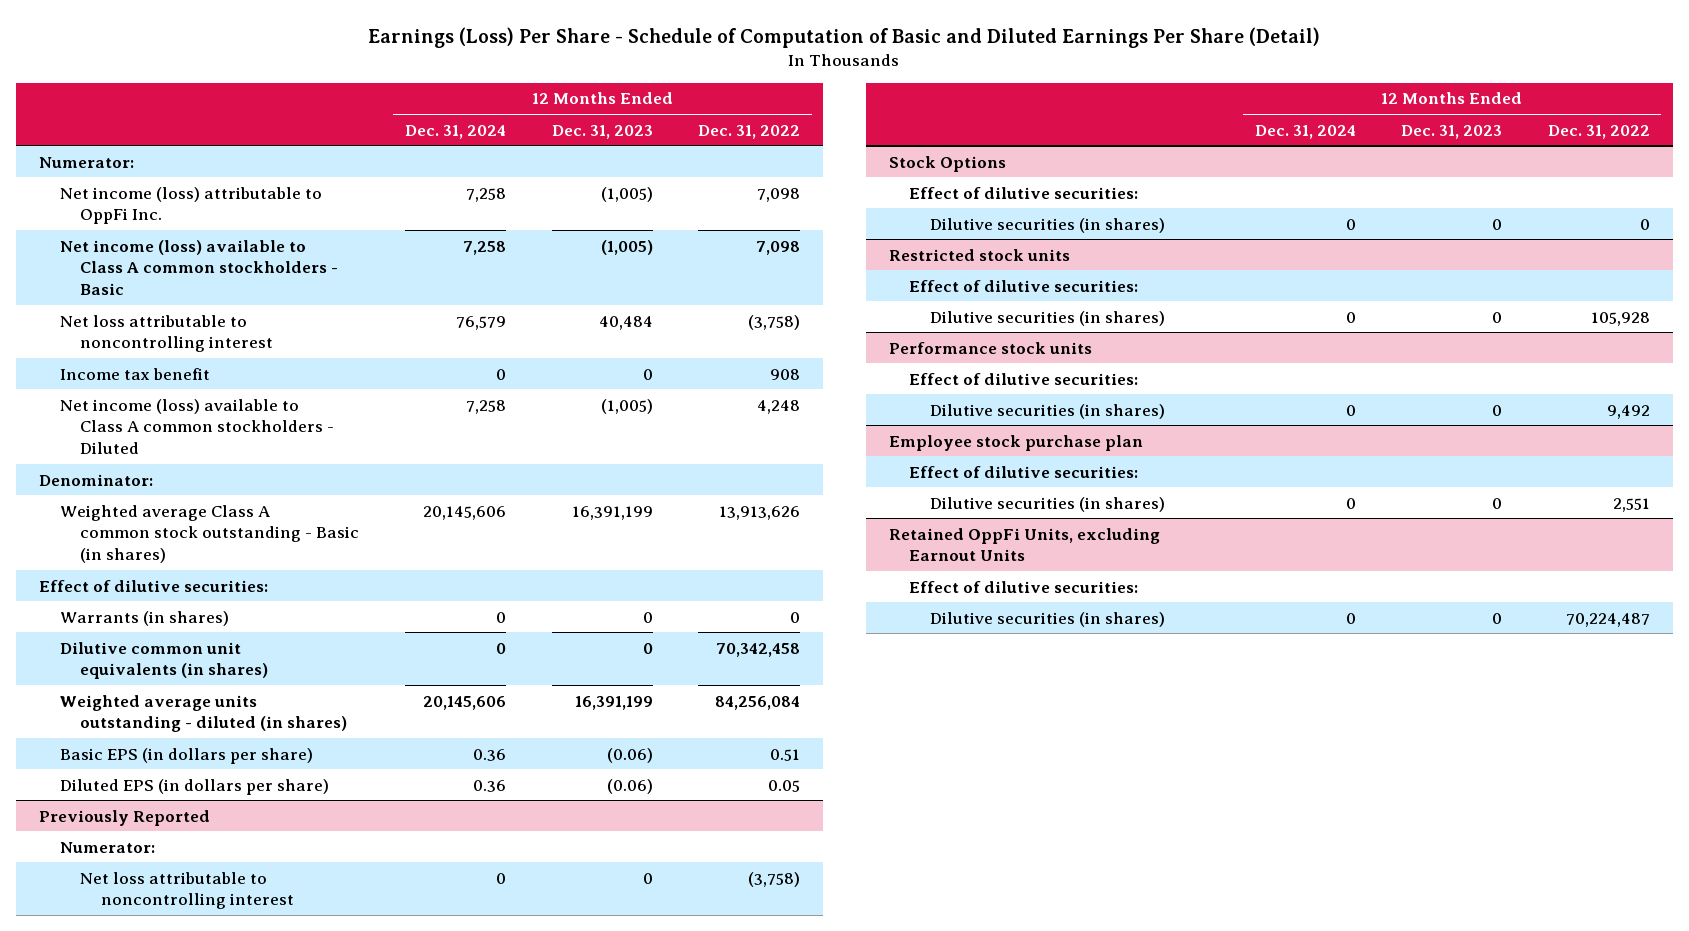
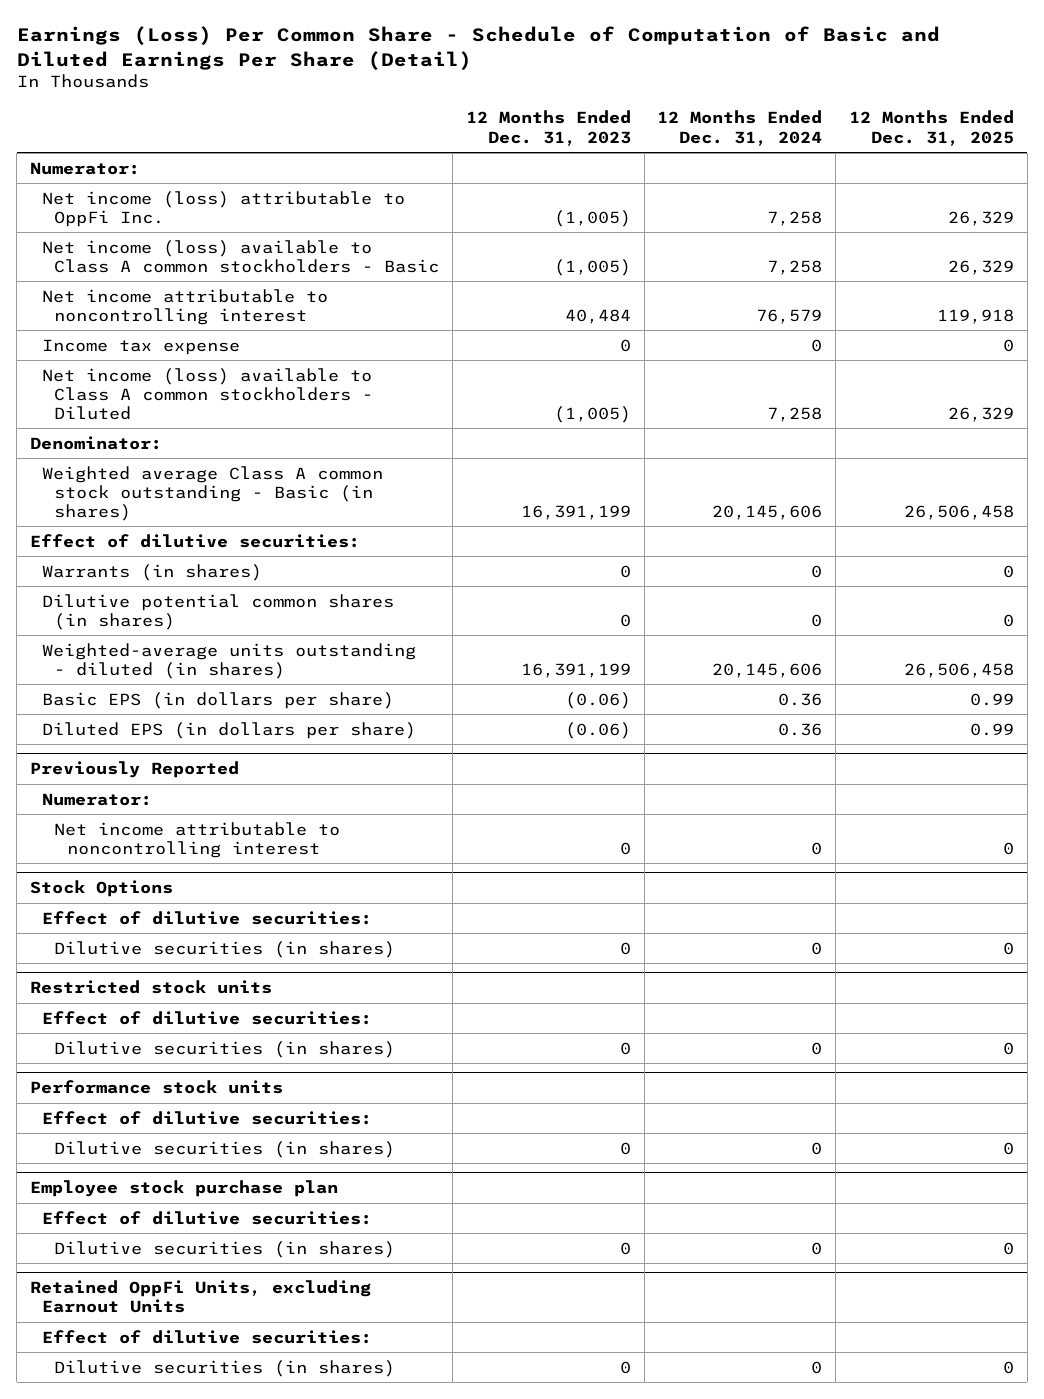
[368,26,1321,48] Earnings (Loss) Per Share - Schedule of Computation of Basic and Diluted Earnings Per Share (Detail) -> [16,26,940,70] Earnings (Loss) Per Common Share - Schedule of Computation of Basic and Diluted Earnings Per Share (Detail)
[698,124,801,139] Dec. 31, 2022 -> none
none -> [849,110,1015,146] 12 Months Ended Dec. 31, 2025
[59,314,274,353] Net loss attributable to noncontrolling interest -> [42,288,329,325] Net income attributable to noncontrolling interest
[59,367,210,380] Income tax benefit -> [42,338,241,355] Income tax expense
[59,641,269,680] Dilutive common unit equivalents (in shares) -> [42,593,395,630] Dilutive potential common shares (in shares)
[59,694,348,733] Weighted average units outstanding - diluted (in shares) -> [42,642,417,679] Weighted-average units outstanding - diluted (in shares)
[80,871,294,910] Net loss attributable to noncontrolling interest -> [54,821,341,858] Net income attributable to noncontrolling interest

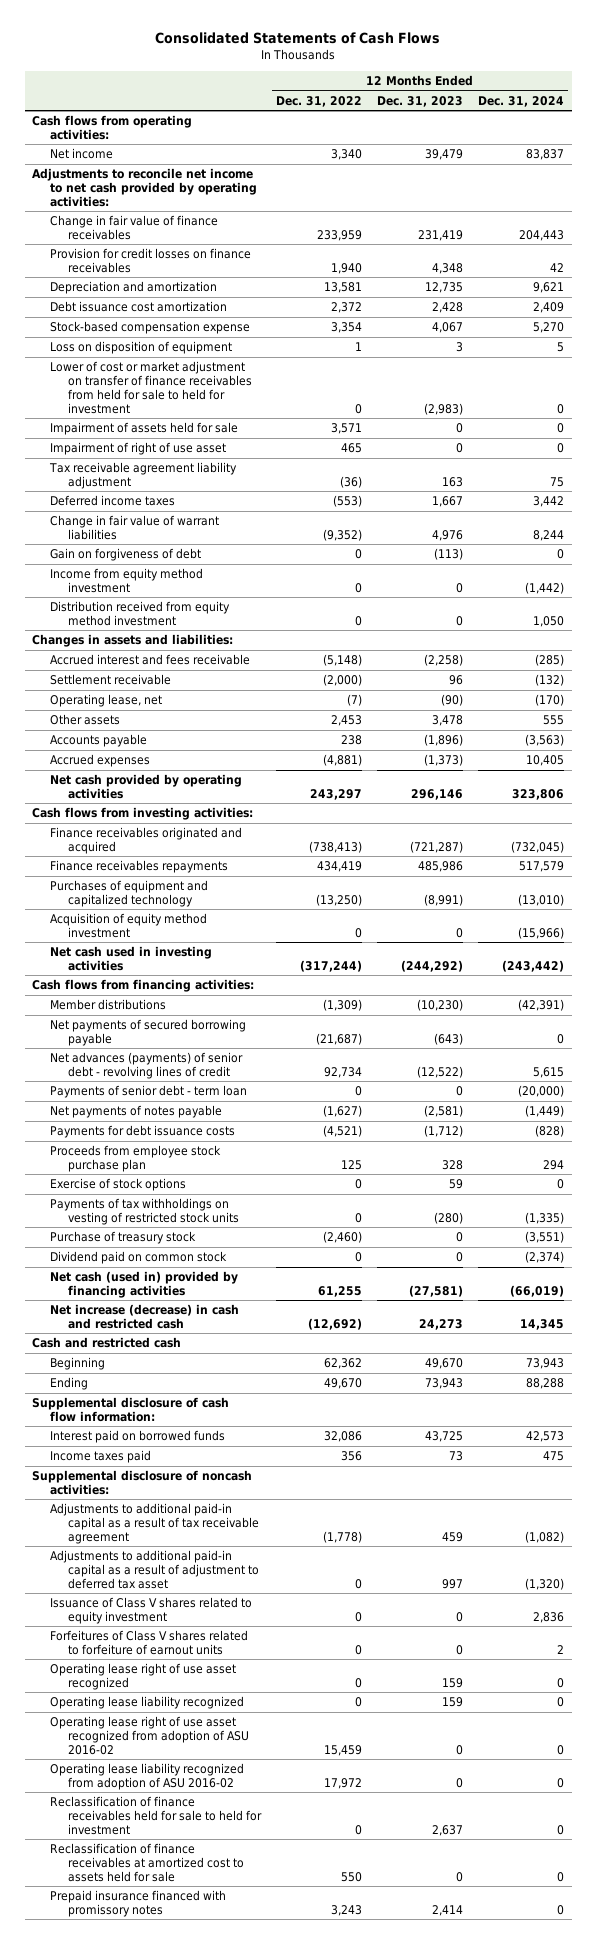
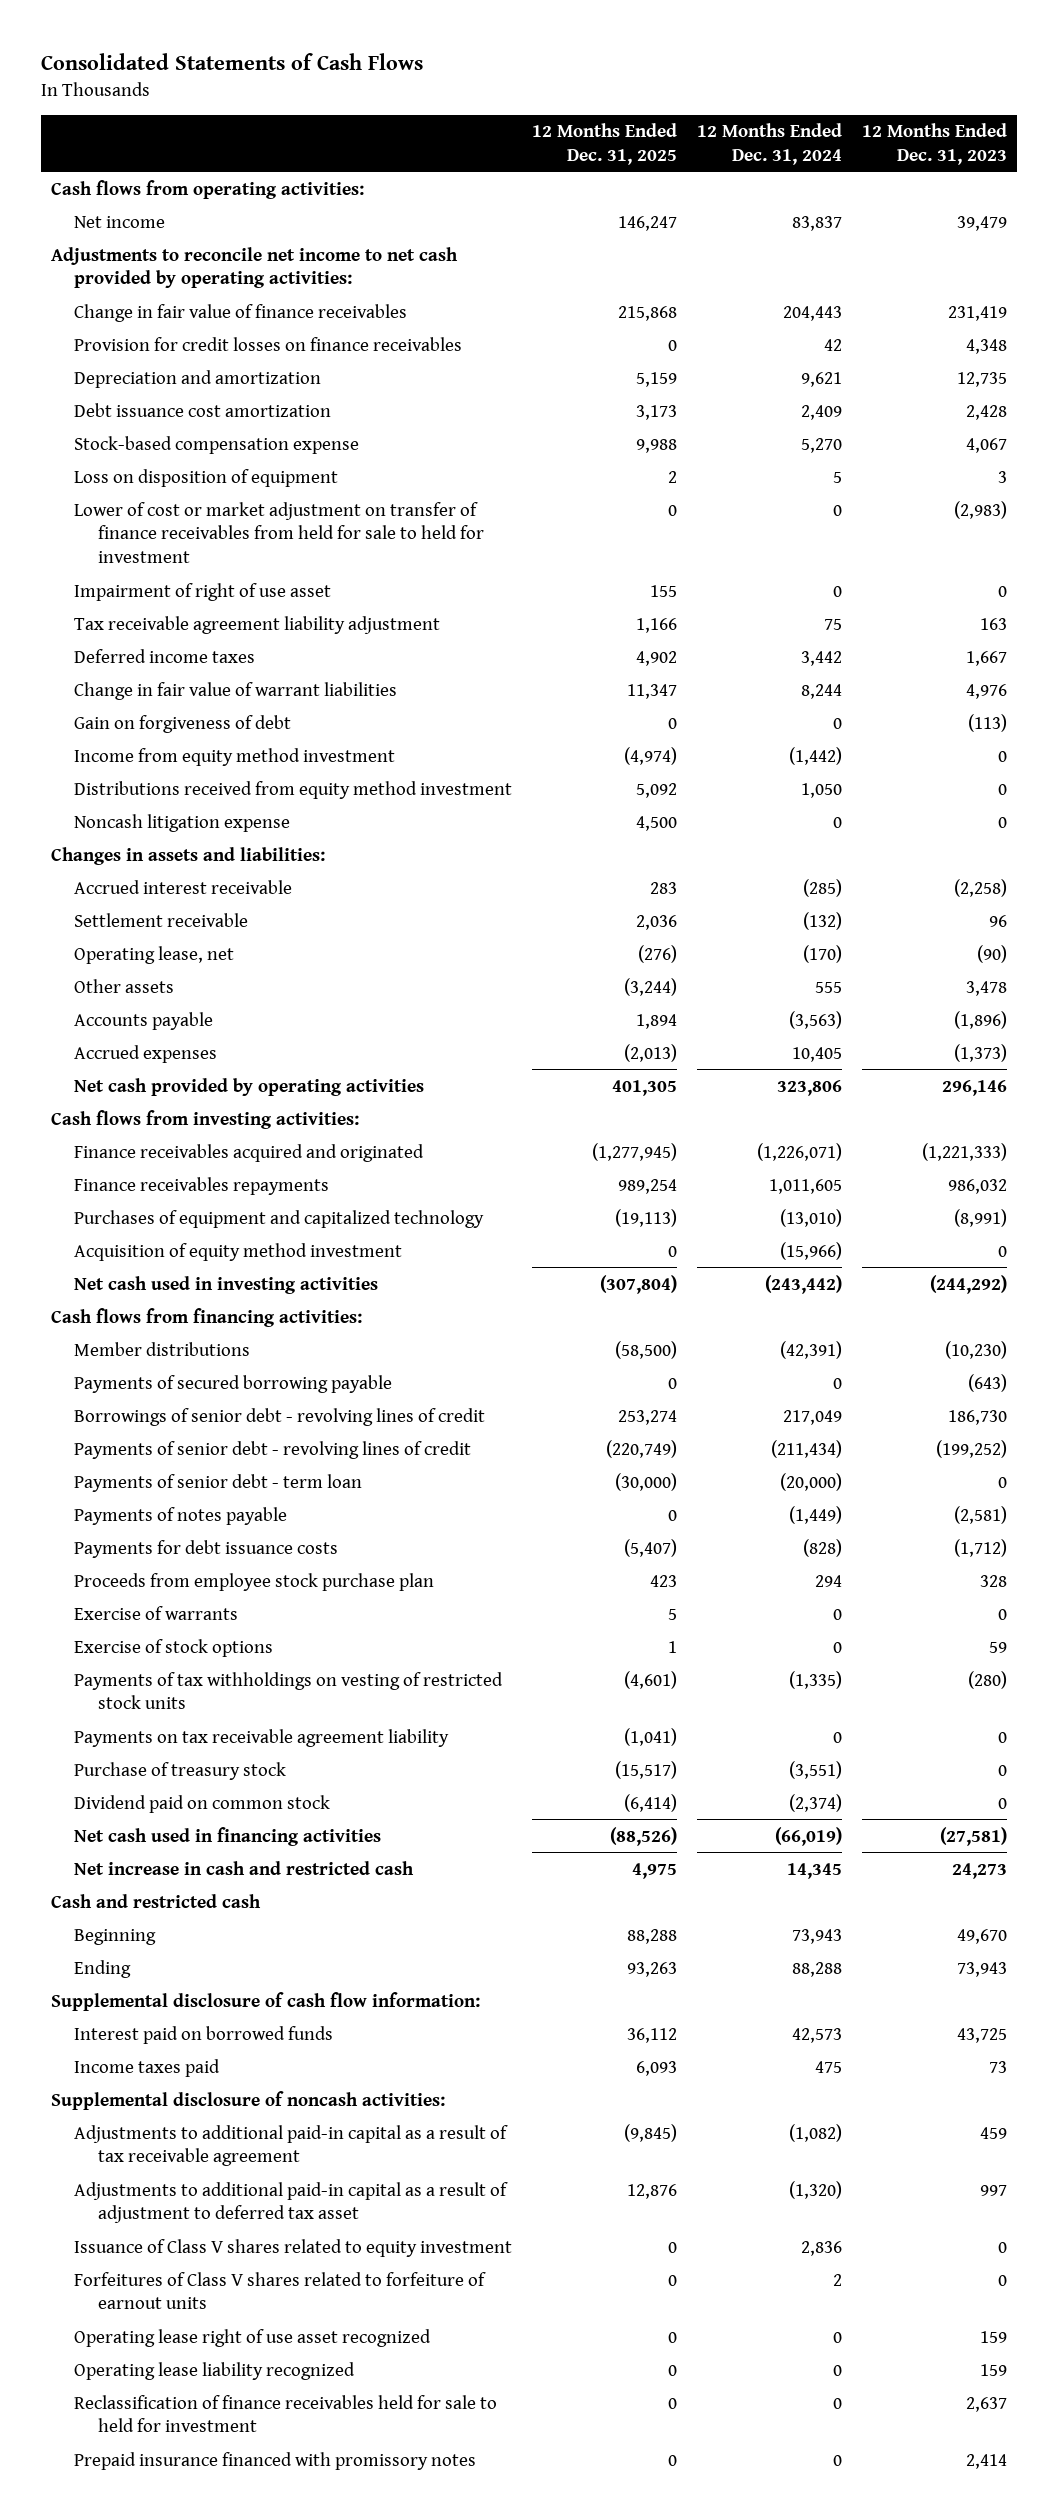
[275,95,362,107] Dec. 31, 2022 -> none
none -> [532,123,678,165] 12 Months Ended Dec. 31, 2025
[50,422,239,436] Impairment of assets held for sale -> none
[50,601,231,626] Distribution received from equity method investment -> [74,780,513,799] Distributions received from equity method investment
none -> [74,813,291,832] Noncash litigation expense
[50,654,251,666] Accrued interest and fees receivable -> [74,879,293,894] Accrued interest receivable
[50,827,243,854] Finance receivables originated and acquired -> [74,1143,425,1162] Finance receivables acquired and originated
[409,840,463,853] (721,287) -> [922,1142,1008,1161] (1,221,333)
[511,840,565,853] (732,045) -> [757,1142,843,1161] (1,226,071)
[417,861,463,873] 485,986 -> [948,1178,1008,1194] 986,032
[519,861,565,873] 517,579 -> [769,1178,843,1194] 1,011,605
[50,1019,247,1046] Net payments of secured borrowing payable -> [74,1374,393,1393] Payments of secured borrowing payable
none -> [74,1407,486,1426] Borrowings of senior debt - revolving lines of credit
[50,1052,244,1079] Net advances (payments) of senior debt - revolving lines of credit -> [74,1440,472,1459] Payments of senior debt - revolving lines of credit
[416,1065,463,1078] (12,522) -> [936,1439,1008,1458] (199,252)
[533,1066,565,1078] 5,615 -> [771,1439,843,1458] (211,434)
[50,1105,223,1119] Net payments of notes payable -> [74,1506,288,1525] Payments of notes payable
none -> [74,1605,239,1620] Exercise of warrants
none -> [74,1728,450,1747] Payments on tax receivable agreement liability
[50,1271,239,1298] Net cash (used in) provided by financing activities -> [74,1826,382,1846] Net cash used in financing activities
[50,1304,240,1329] Net increase (decrease) in cash and restricted cash -> [74,1860,415,1875] Net increase in cash and restricted cash
[50,1716,249,1755] Operating lease right of use asset recognized from adoption of ASU 2016-02 -> none
[50,1763,245,1790] Operating lease liability recognized from adoption of ASU 2016-02 -> none
[50,1843,244,1882] Reclassification of finance receivables at amortized cost to assets held for sale -> none

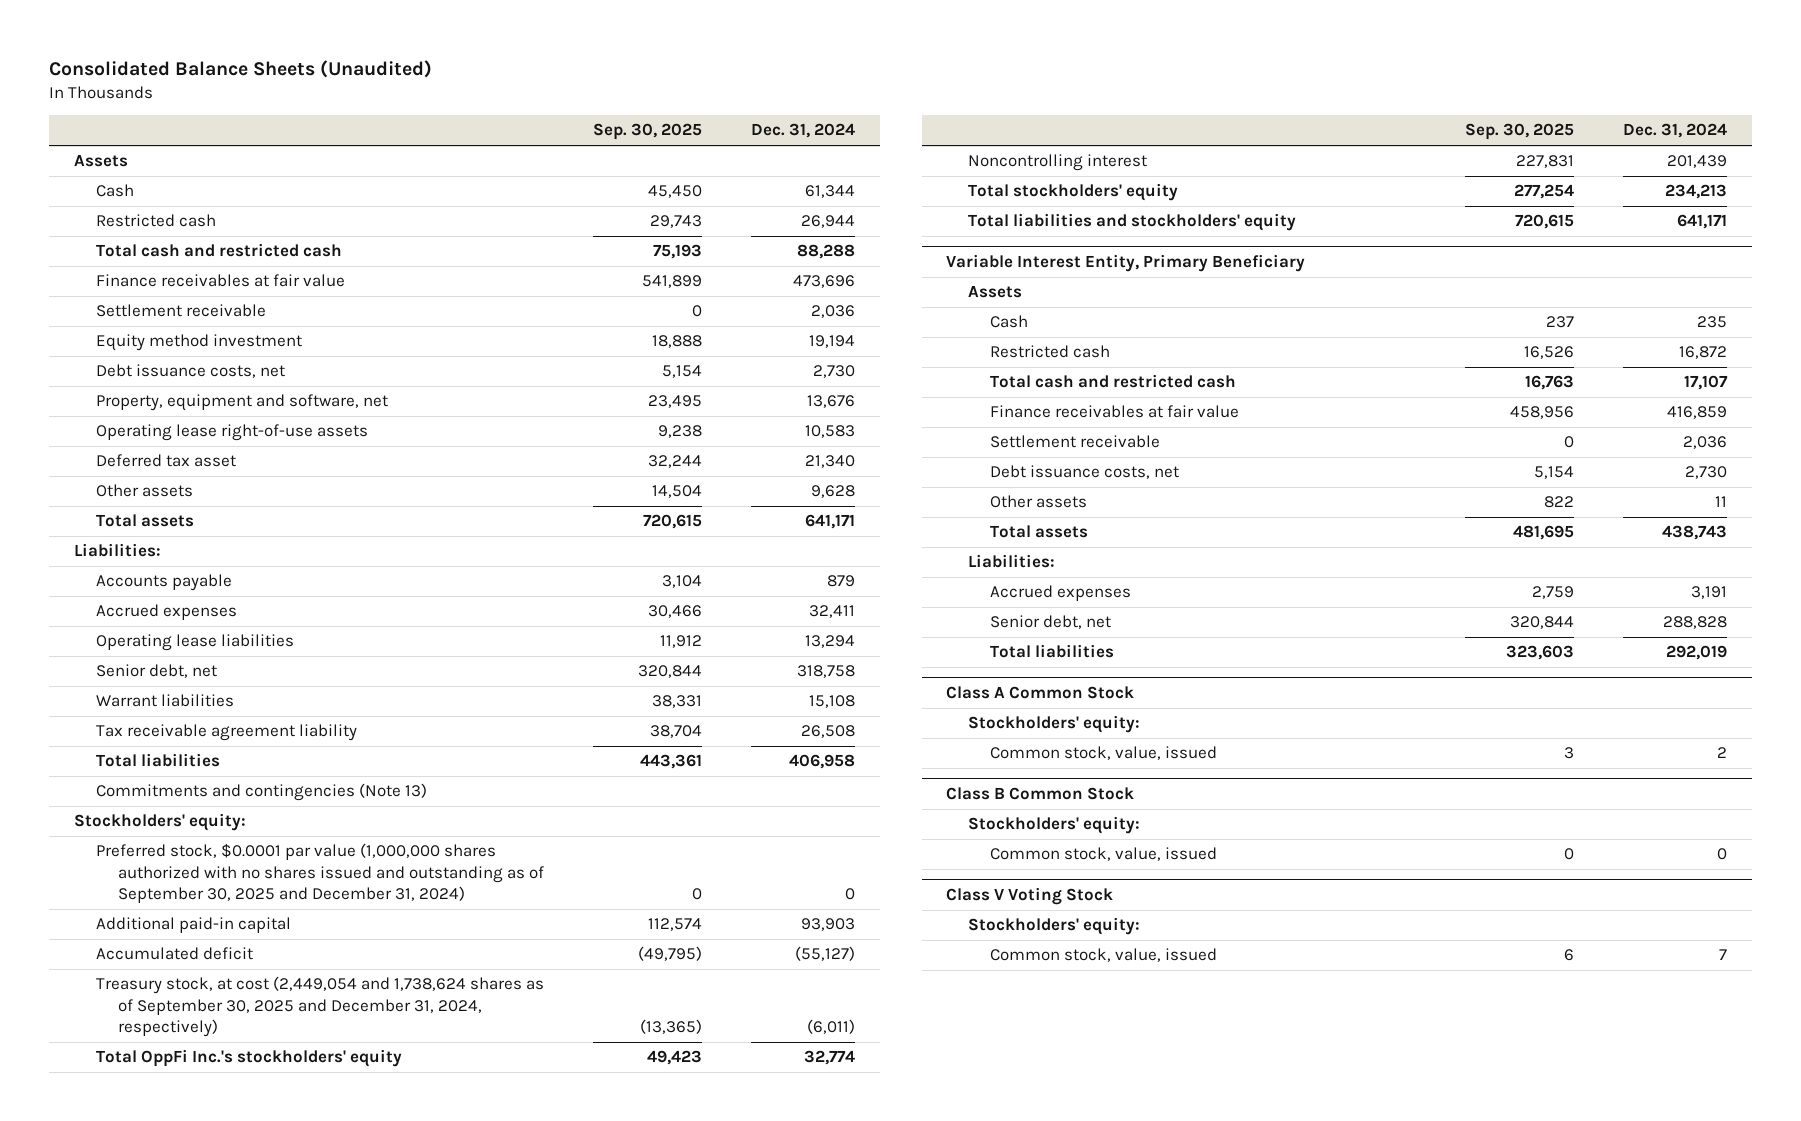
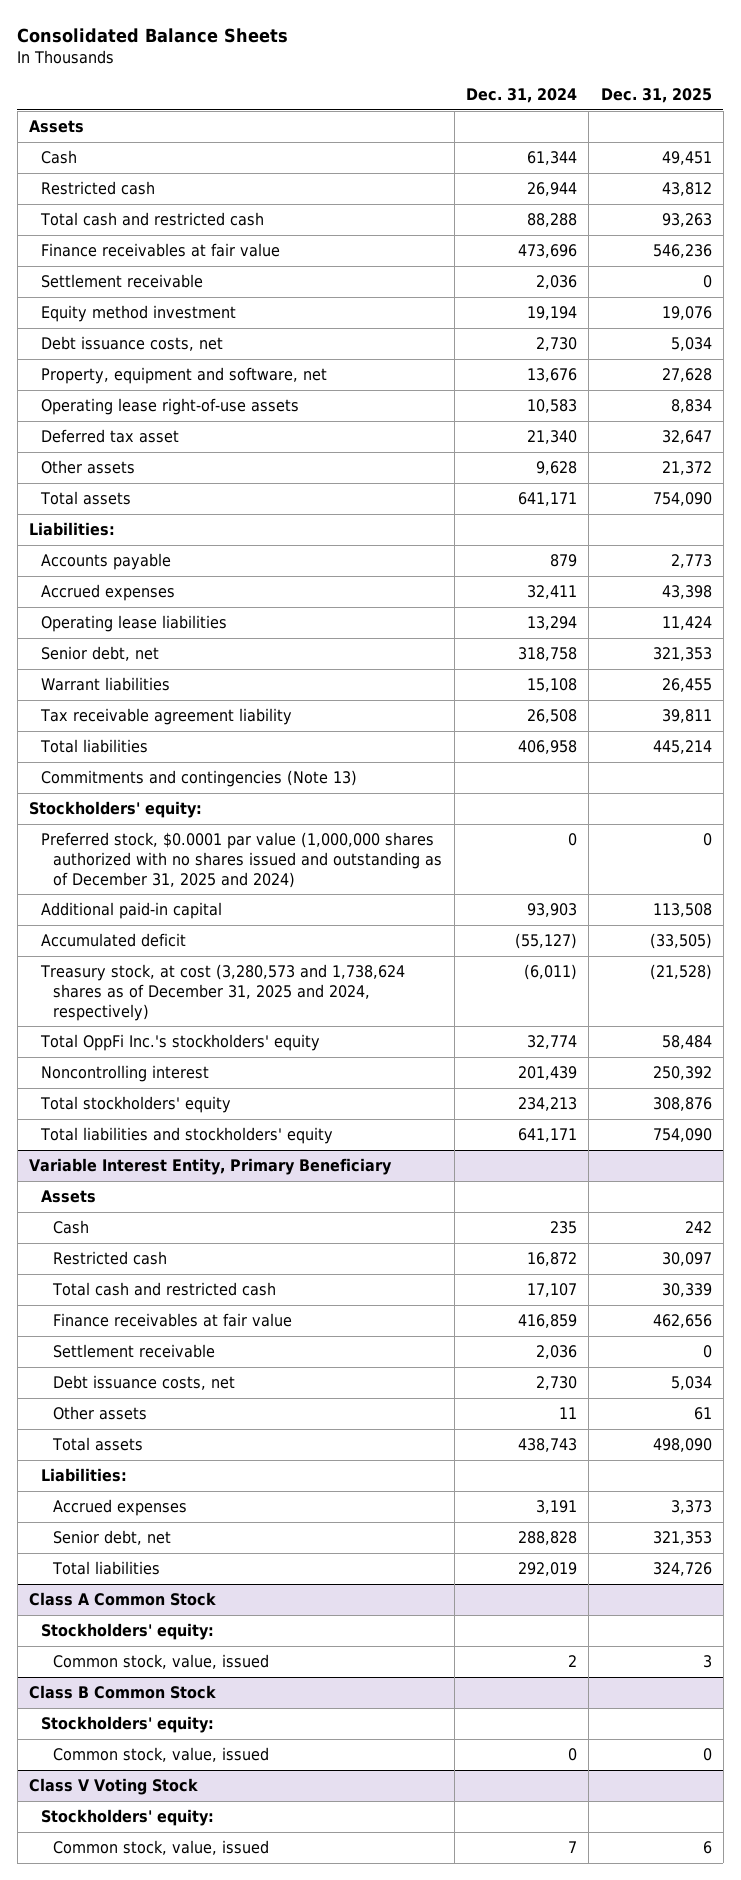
[49,60,433,79] Consolidated Balance Sheets (Unaudited) -> [17,27,289,43] Consolidated Balance Sheets
[592,123,702,141] Sep. 30, 2025 -> none
none -> [600,88,712,104] Dec. 31, 2025
[95,843,544,904] Preferred stock, $0.0001 par value (1,000,000 shares authorized with no shares issued and outstanding as of September 30, 2025 and December 31, 2024) -> [41,832,443,888] Preferred stock, $0.0001 par value (1,000,000 shares authorized with no shares issued and outstanding as of December 31, 2025 and 2024)
[95,976,544,1038] Treasury stock, at cost (2,449,054 and 1,738,624 shares as of September 30, 2025 and December 31, 2024, respectively) -> [40,964,406,1021] Treasury stock, at cost (3,280,573 and 1,738,624 shares as of December 31, 2025 and 2024, respectively)

